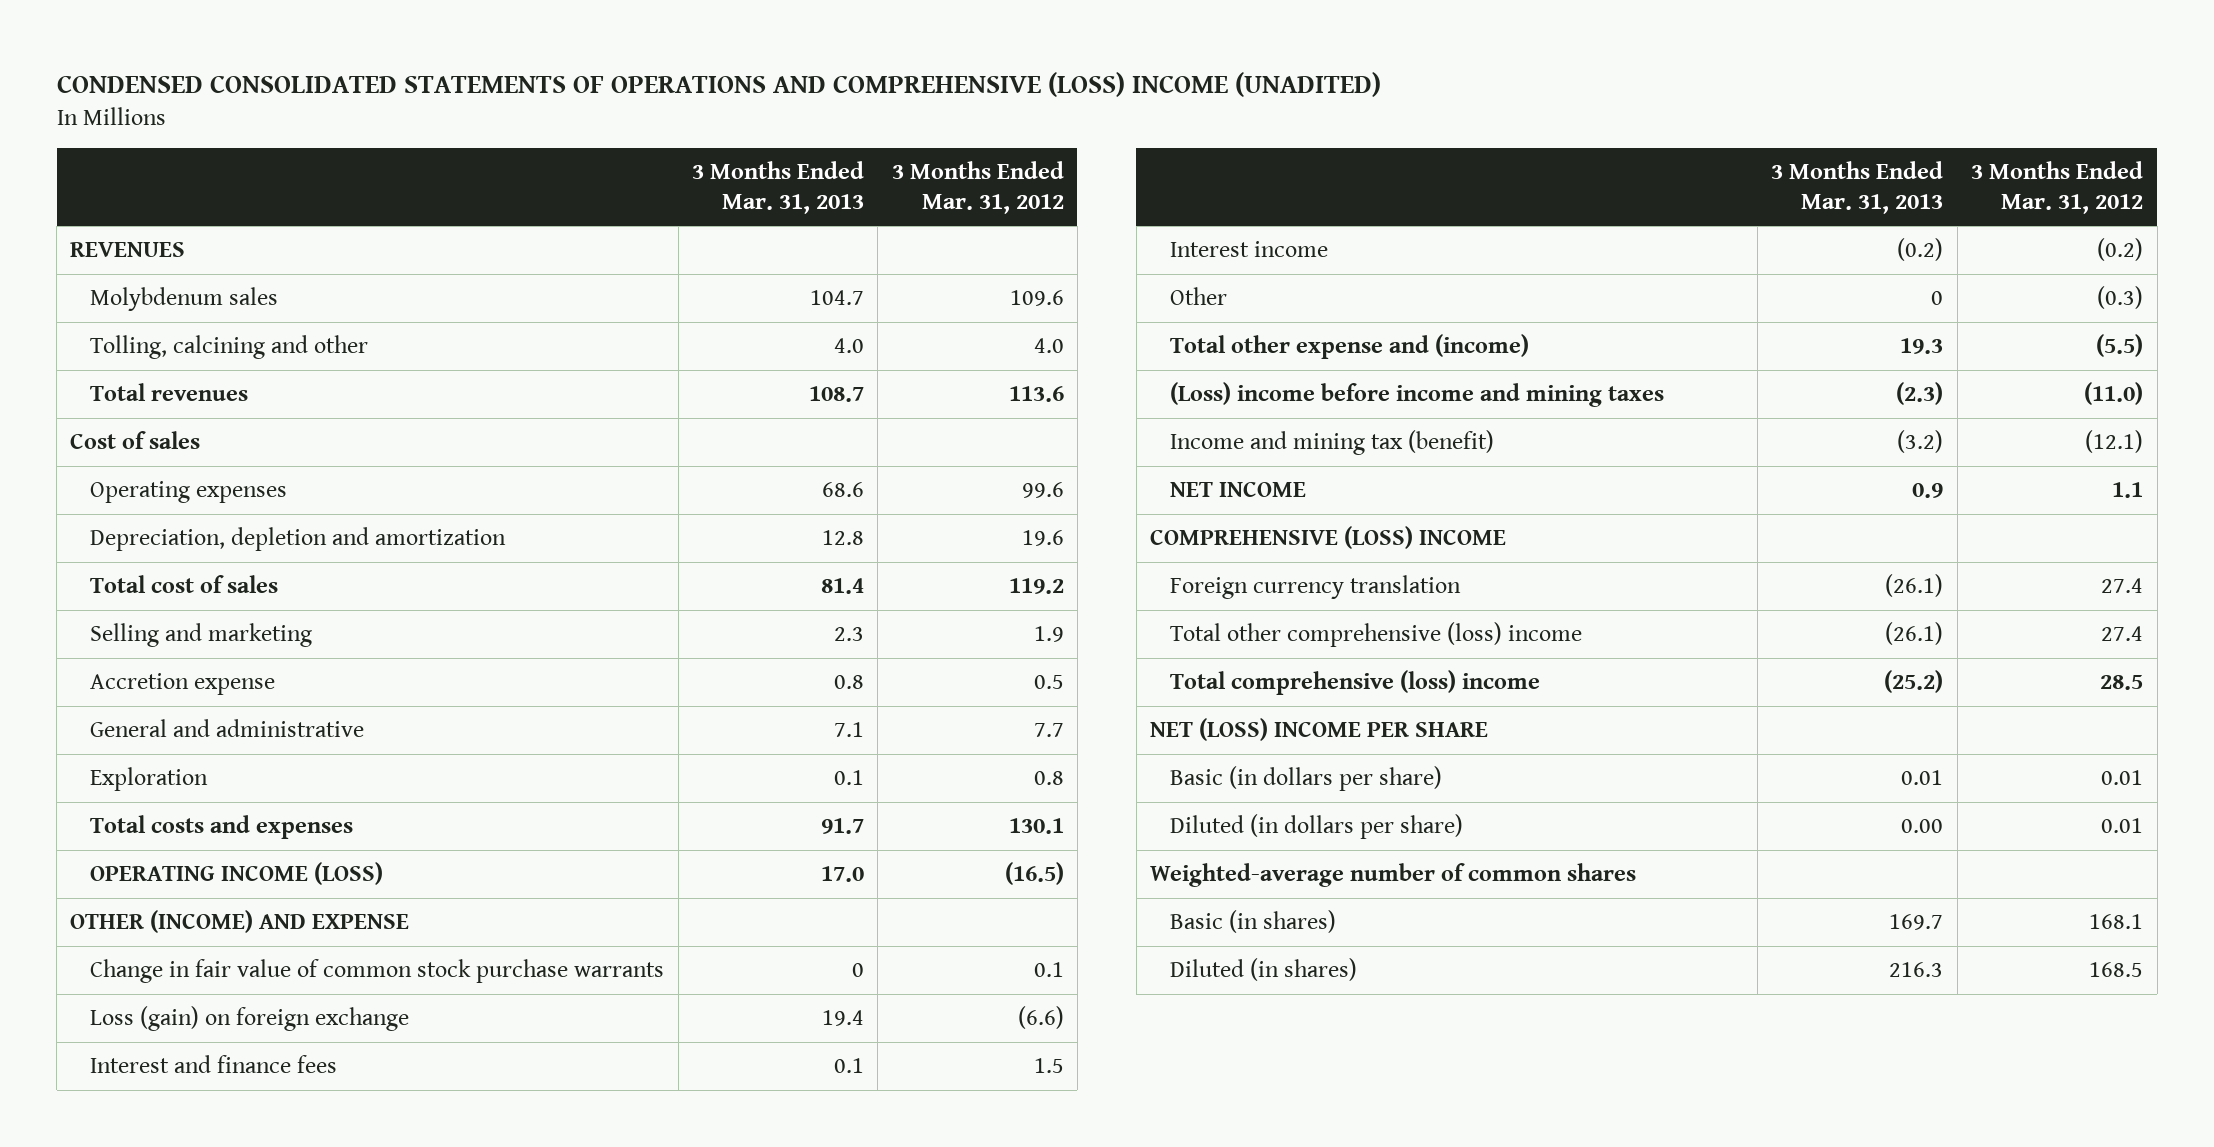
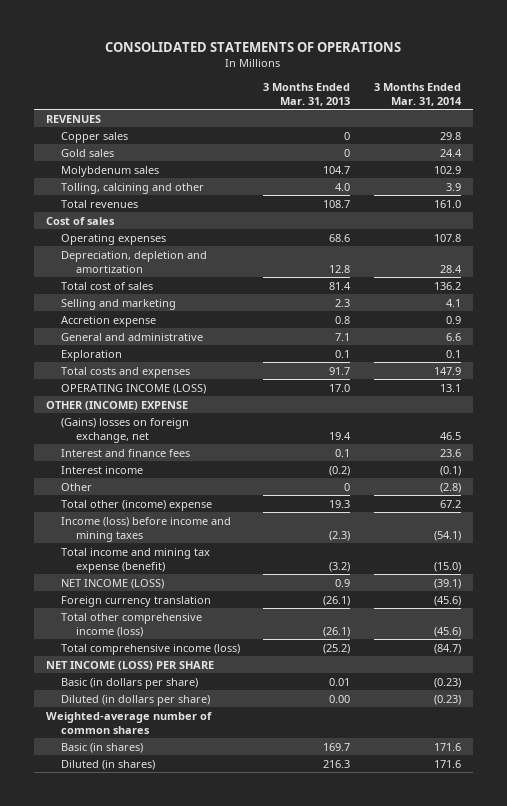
[56,72,1381,98] CONDENSED CONSOLIDATED STATEMENTS OF OPERATIONS AND COMPREHENSIVE (LOSS) INCOME (UNADITED) -> [105,41,402,52] CONSOLIDATED STATEMENTS OF OPERATIONS
[891,161,1064,214] 3 Months Ended Mar. 31, 2012 -> none
none -> [373,82,462,106] 3 Months Ended Mar. 31, 2014
none -> [61,131,129,143] Copper sales
none -> [61,148,115,157] Gold sales
[90,959,665,984] Change in fair value of common stock purchase warrants -> none
[70,910,410,934] OTHER (INCOME) AND EXPENSE -> [46,400,189,410] OTHER (INCOME) EXPENSE
[90,1006,410,1032] Loss (gain) on foreign exchange -> [61,417,190,443] (Gains) losses on foreign exchange, net
[1149,526,1506,550] COMPREHENSIVE (LOSS) INCOME -> none
[1169,334,1529,360] Total other expense and (income) -> [61,499,213,511] Total other (income) expense
[1169,382,1664,408] (Loss) income before income and mining taxes -> [61,516,232,542] Income (loss) before income and mining taxes
[1169,430,1494,456] Income and mining tax (benefit) -> [61,547,211,573] Total income and mining tax expense (benefit)
[1169,482,1306,498] NET INCOME -> [61,578,165,589] NET INCOME (LOSS)
[1169,622,1582,648] Total other comprehensive (loss) income -> [61,612,203,637] Total other comprehensive income (loss)
[1169,670,1540,696] Total comprehensive (loss) income -> [61,643,241,655] Total comprehensive income (loss)
[1149,718,1488,742] NET (LOSS) INCOME PER SHARE -> [46,660,215,670] NET INCOME (LOSS) PER SHARE

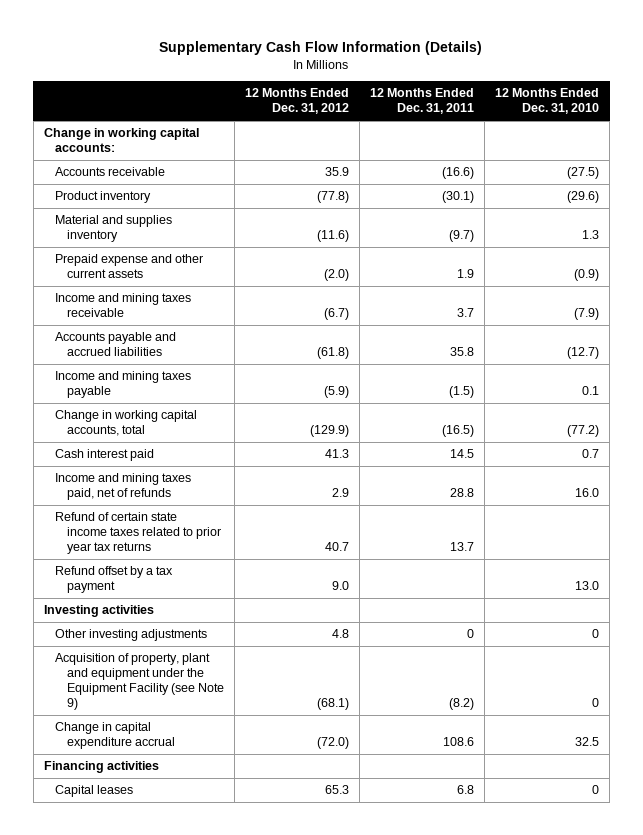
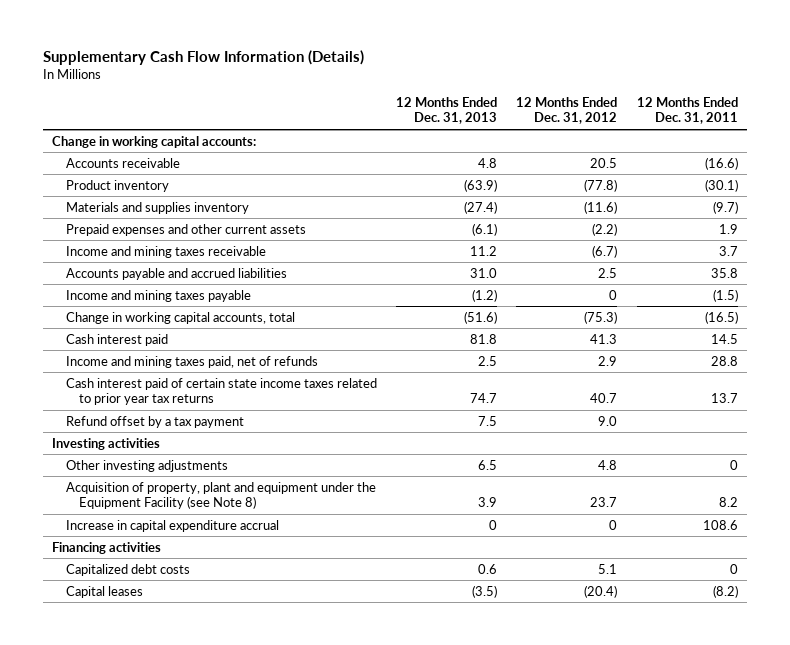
[495,88,600,115] 12 Months Ended Dec. 31, 2010 -> none
none -> [396,97,498,125] 12 Months Ended Dec. 31, 2013
[325,167,350,177] 35.9 -> [590,157,618,168] 20.5
[55,215,173,243] Material and supplies inventory -> [65,201,249,214] Materials and supplies inventory
[55,254,204,279] Prepaid expense and other current assets -> [65,223,306,236] Prepaid expenses and other current assets
[324,269,350,282] (2.0) -> [592,222,618,236] (2.2)
[317,347,350,360] (61.8) -> [598,267,618,278] 2.5
[324,386,350,399] (5.9) -> [609,289,618,300] 0
[310,425,350,438] (129.9) -> [584,310,618,324] (75.3)
[55,512,222,555] Refund of certain state income taxes related to prior year tax returns -> [65,377,377,405] Cash interest paid of certain state income taxes related to prior year tax returns
[55,653,225,711] Acquisition of property, plant and equipment under the Equipment Facility (see Note 9) -> [65,481,376,509] Acquisition of property, plant and equipment under the Equipment Facility (see Note 8)
[317,698,350,711] (68.1) -> [590,496,618,507] 23.7
[449,698,475,711] (8.2) -> [718,496,738,507] 8.2
[55,722,176,750] Change in capital expenditure accrual -> [65,519,279,532] Increase in capital expenditure accrual
[317,737,350,750] (72.0) -> [609,519,618,530] 0
none -> [65,563,190,576] Capitalized debt costs
[325,785,350,795] 65.3 -> [584,584,618,598] (20.4)
[457,785,475,795] 6.8 -> [712,584,738,598] (8.2)

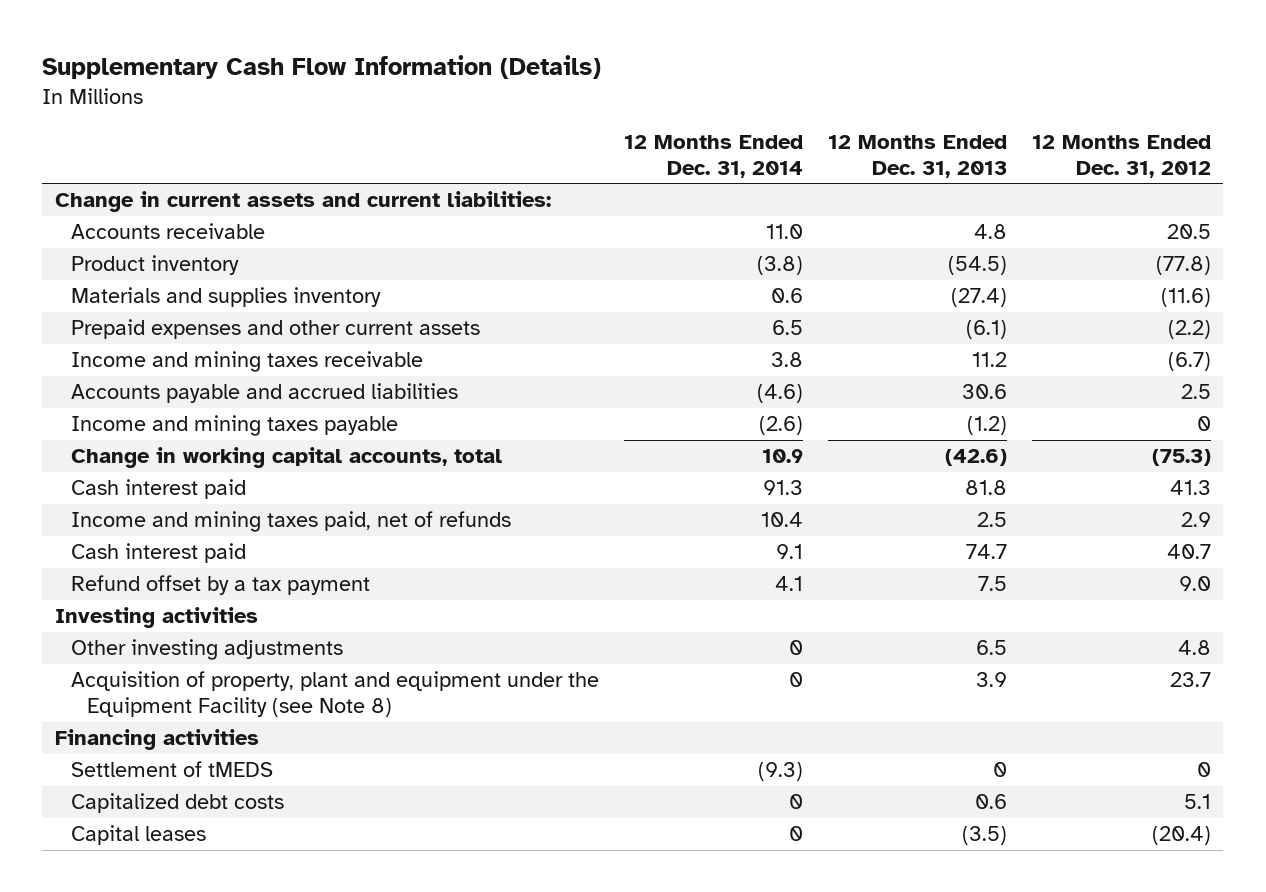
[636,97,738,125] 12 Months Ended Dec. 31, 2011 -> none
none -> [624,134,804,178] 12 Months Ended Dec. 31, 2014
[52,135,257,148] Change in working capital accounts: -> [54,191,551,213] Change in current assets and current liabilities:
[464,178,498,192] (63.9) -> [948,256,1008,276] (54.5)
[470,267,498,278] 31.0 -> [962,384,1008,400] 30.6
[464,310,498,324] (51.6) -> [945,449,1008,467] (42.6)
[65,377,377,405] Cash interest paid of certain state income taxes related to prior year tax returns -> [71,543,247,564] Cash interest paid
[65,519,279,532] Increase in capital expenditure accrual -> none
none -> [71,761,274,778] Settlement of tMEDS

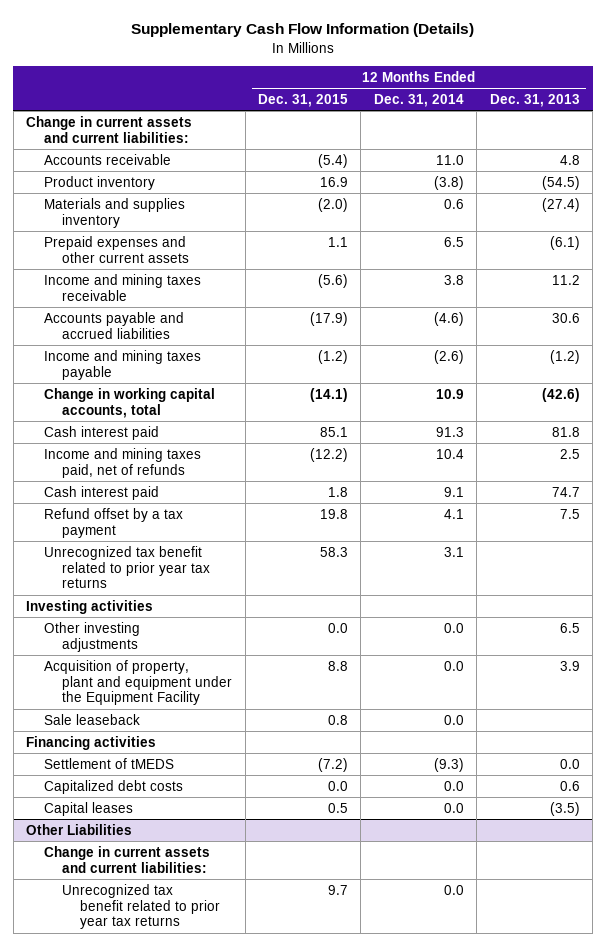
[1031,134,1211,178] 12 Months Ended Dec. 31, 2012 -> none
none -> [258,93,349,107] Dec. 31, 2015
none -> [44,545,211,589] Unrecognized tax benefit related to prior year tax returns
[789,640,804,656] 0 -> [443,622,464,633] 0.0
[71,671,600,718] Acquisition of property, plant and equipment under the Equipment Facility (see Note 8) -> [44,659,233,706] Acquisition of property, plant and equipment under the Equipment Facility
[789,672,804,688] 0 -> [443,660,464,671] 0.0
none -> [44,713,141,725] Sale leaseback
[993,762,1008,778] 0 -> [559,758,580,769] 0.0
[789,794,804,810] 0 -> [443,780,464,791] 0.0
[789,826,804,842] 0 -> [443,802,464,813] 0.0
none -> [26,823,133,835] Other Liabilities
none -> [44,845,211,873] Change in current assets and current liabilities:
none -> [62,883,221,930] Unrecognized tax benefit related to prior year tax returns

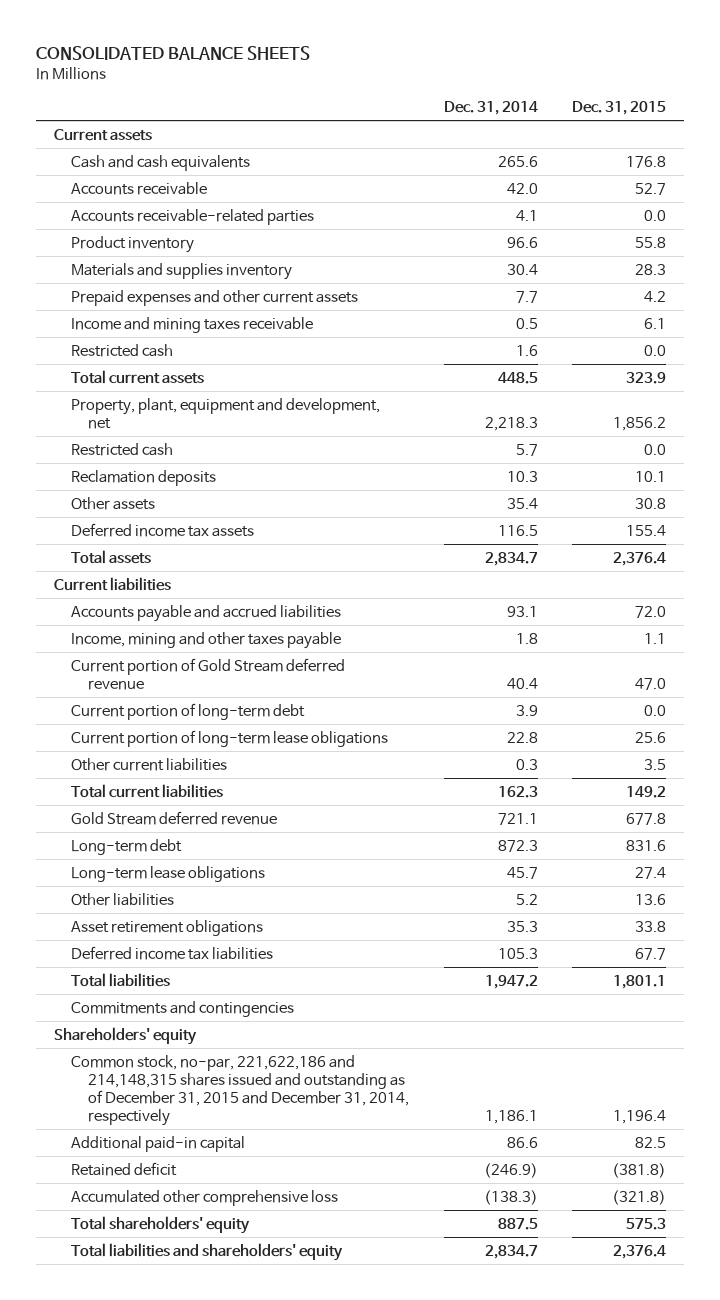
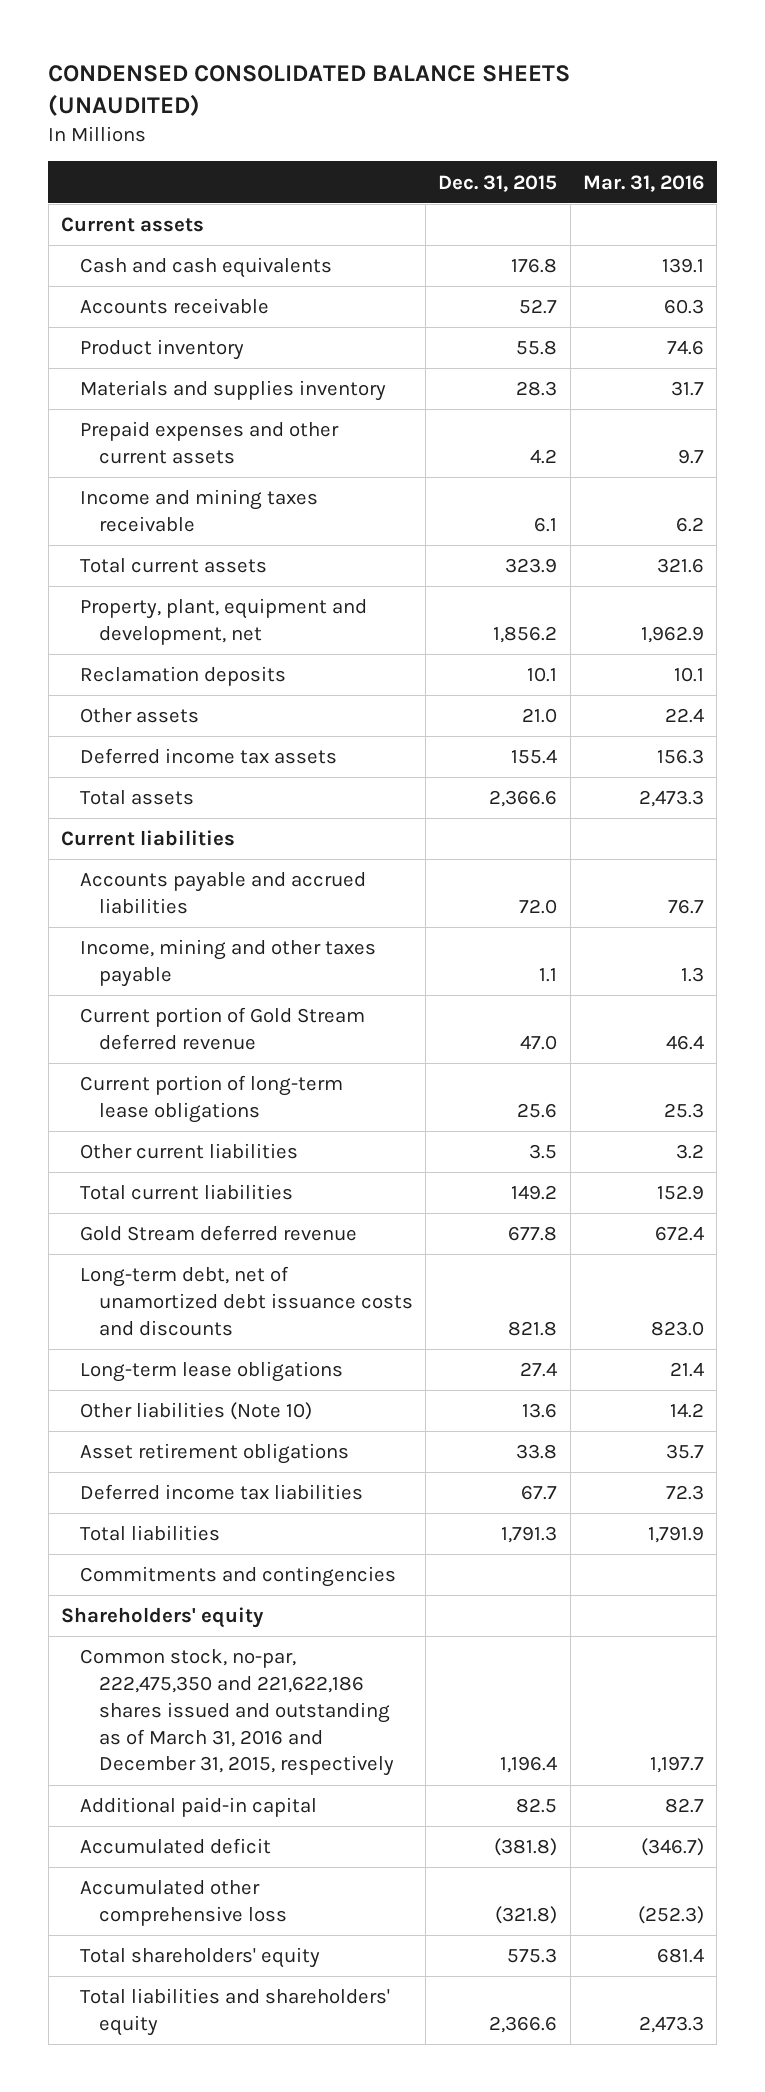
[36,46,311,61] CONSOLIDATED BALANCE SHEETS -> [48,64,571,116] CONDENSED CONSOLIDATED BALANCE SHEETS (UNAUDITED)
[443,101,538,116] Dec. 31, 2014 -> none
none -> [582,174,704,192] Mar. 31, 2016
[70,208,314,225] Accounts receivable-related parties -> none
[70,343,173,357] Restricted cash -> none
[70,442,173,456] Restricted cash -> none
[635,497,667,509] 30.8 -> [522,708,558,724] 21.0
[613,551,667,566] 2,376.4 -> [489,790,558,808] 2,366.6
[70,702,305,720] Current portion of long-term debt -> none
[70,838,182,855] Long-term debt -> [79,1266,413,1336] Long-term debt, net of unamortized debt issuance costs and discounts
[626,839,667,851] 831.6 -> [508,1320,558,1336] 821.8
[70,892,174,906] Other liabilities -> [79,1402,312,1421] Other liabilities (Note 10)
[613,974,667,989] 1,801.1 -> [501,1526,558,1544] 1,791.3
[70,1054,410,1126] Common stock, no-par, 221,622,186 and 214,148,315 shares issued and outstanding as of December 31, 2015 and December 31, 2014, respectively -> [79,1649,394,1777] Common stock, no-par, 222,475,350 and 221,622,186 shares issued and outstanding as of March 31, 2016 and December 31, 2015, respectively
[70,1161,177,1176] Retained deficit -> [79,1838,271,1855] Accumulated deficit
[613,1244,667,1259] 2,376.4 -> [489,2016,558,2034] 2,366.6

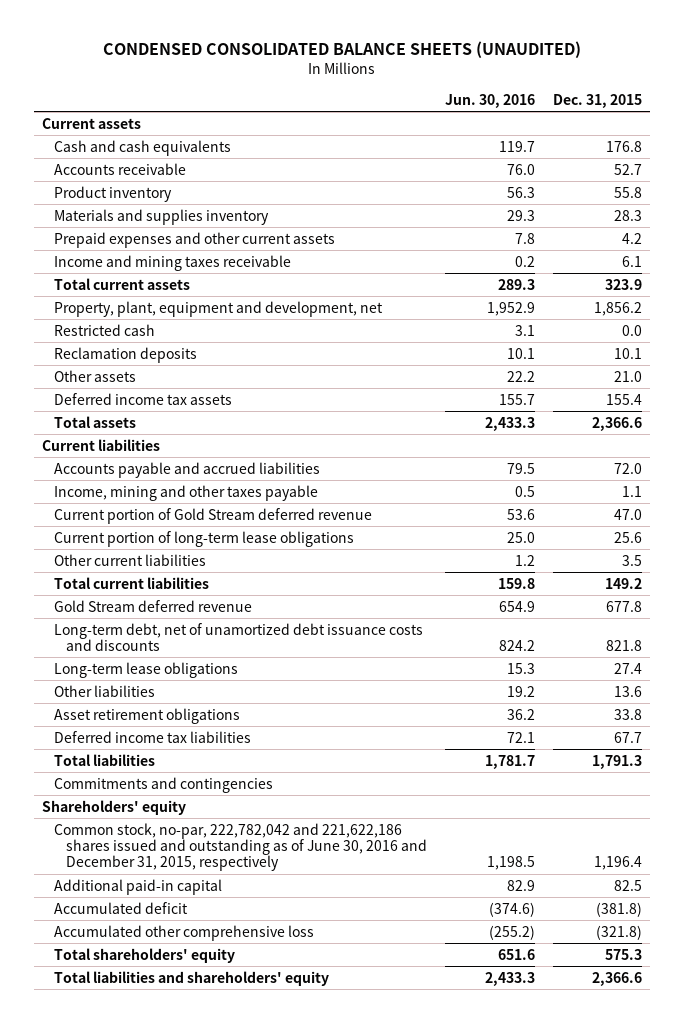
[582,174,704,192] Mar. 31, 2016 -> none
none -> [444,93,535,108] Jun. 30, 2016
none -> [54,323,156,336] Restricted cash
[79,1402,312,1421] Other liabilities (Note 10) -> [54,684,156,697] Other liabilities
[79,1649,394,1777] Common stock, no-par, 222,475,350 and 221,622,186 shares issued and outstanding as of March 31, 2016 and December 31, 2015, respectively -> [54,822,427,872] Common stock, no-par, 222,782,042 and 221,622,186 shares issued and outstanding as of June 30, 2016 and December 31, 2015, respectively

